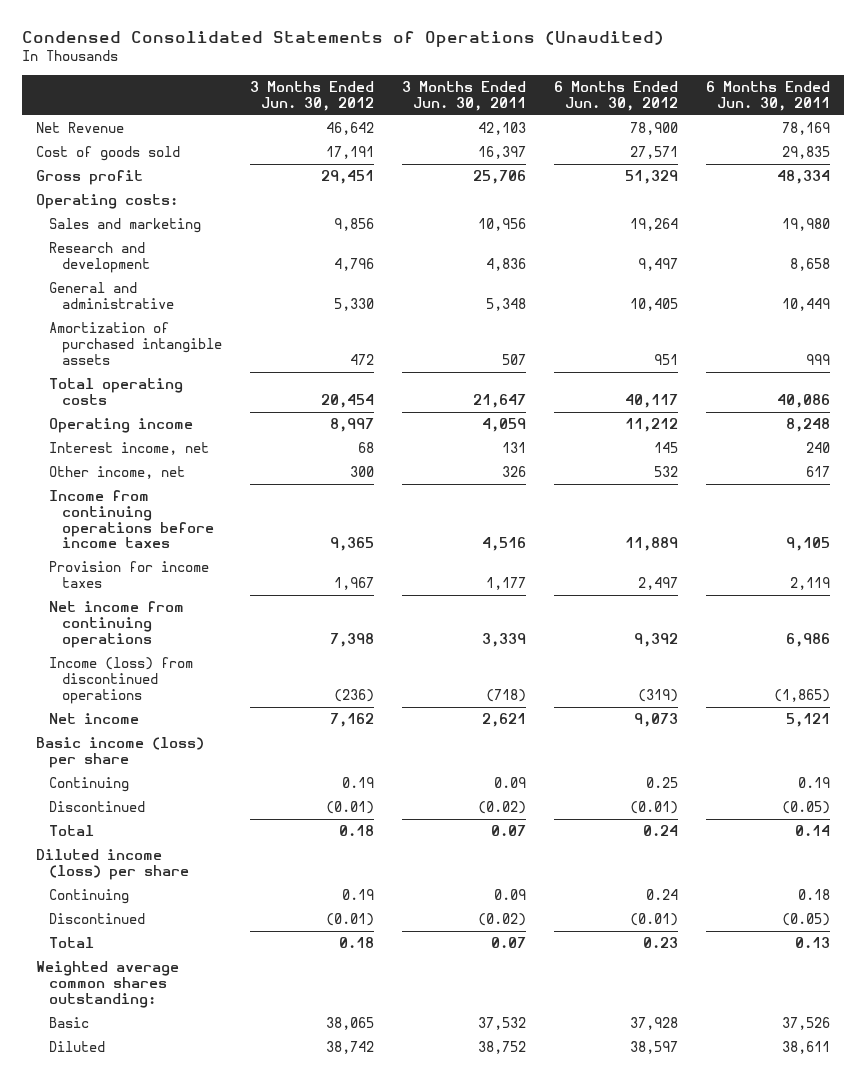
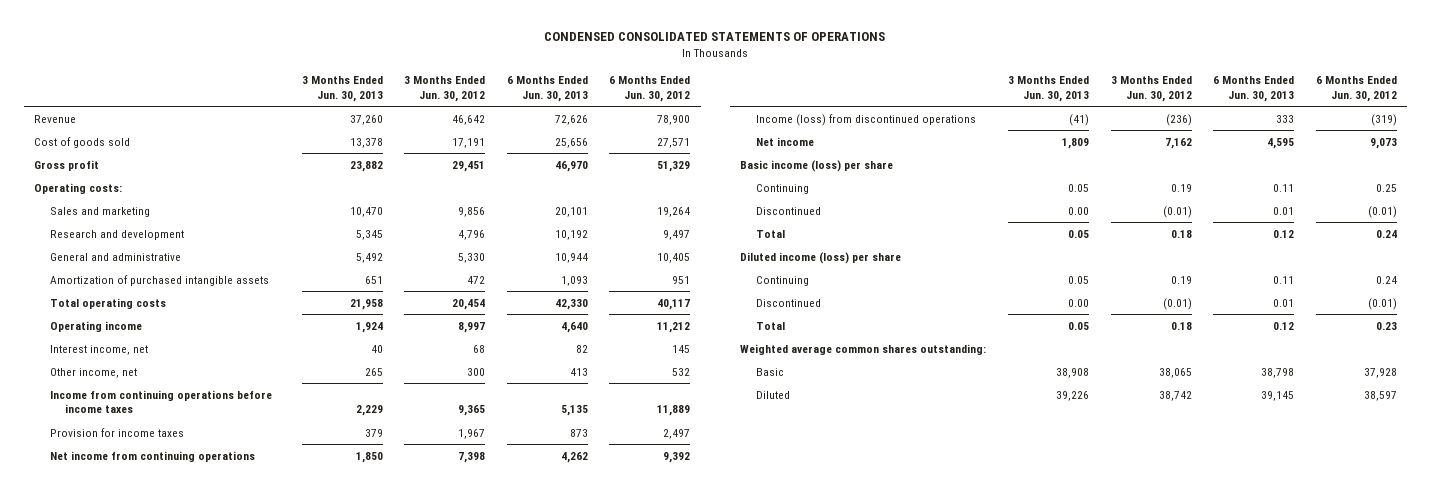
[22,31,665,48] Condensed Consolidated Statements of Operations (Unaudited) -> [544,32,886,42] CONDENSED CONSOLIDATED STATEMENTS OF OPERATIONS
[402,80,527,111] 3 Months Ended Jun. 30, 2011 -> none
[706,80,831,111] 6 Months Ended Jun. 30, 2011 -> none
none -> [301,75,383,102] 3 Months Ended Jun. 30, 2013
none -> [506,75,588,102] 6 Months Ended Jun. 30, 2013
[36,122,125,134] Net Revenue -> [34,114,77,123] Revenue

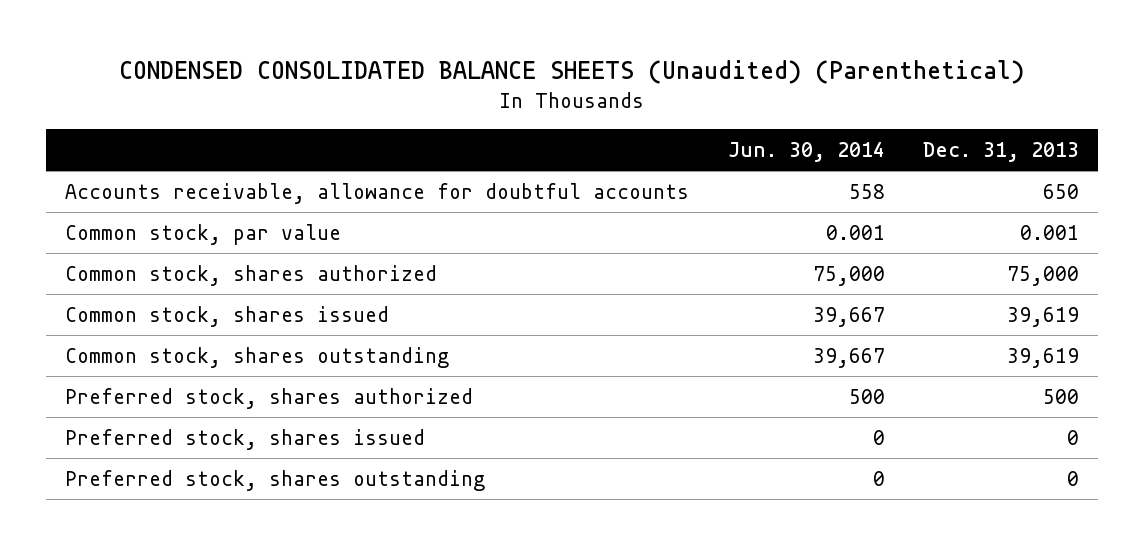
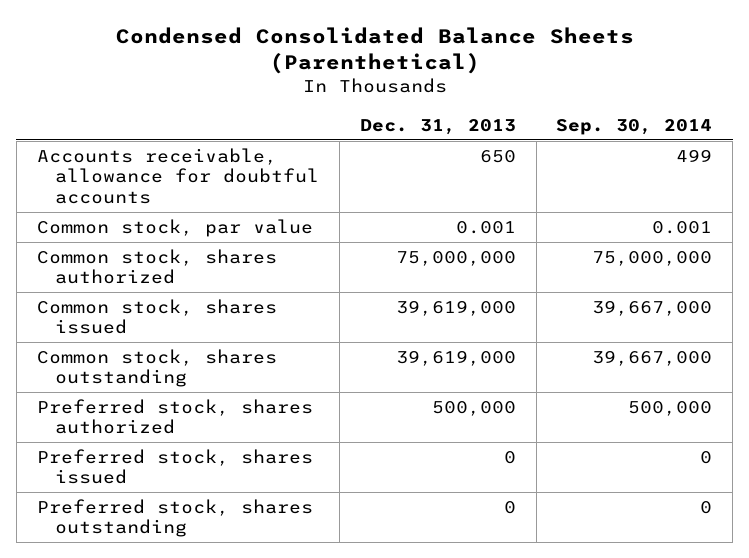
[119,60,1025,85] CONDENSED CONSOLIDATED BALANCE SHEETS (Unaudited) (Parenthetical) -> [115,26,634,75] Condensed Consolidated Balance Sheets (Parenthetical)
[727,141,885,162] Jun. 30, 2014 -> none
none -> [556,118,713,135] Sep. 30, 2014
[1006,265,1079,286] 75,000 -> [395,251,516,267] 75,000,000
[1006,306,1079,327] 39,619 -> [395,300,516,317] 39,619,000
[1006,347,1079,368] 39,619 -> [395,350,516,367] 39,619,000
[1042,388,1079,404] 500 -> [431,401,516,417] 500,000

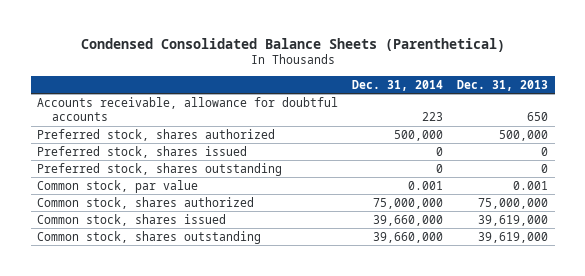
[556,118,713,135] Sep. 30, 2014 -> none
none -> [352,79,444,91] Dec. 31, 2014
[36,399,313,435] Preferred stock, shares authorized -> [37,128,276,141] Preferred stock, shares authorized
[36,449,313,485] Preferred stock, shares issued -> [37,145,248,158] Preferred stock, shares issued
[36,499,313,538] Preferred stock, shares outstanding -> [37,162,283,176] Preferred stock, shares outstanding

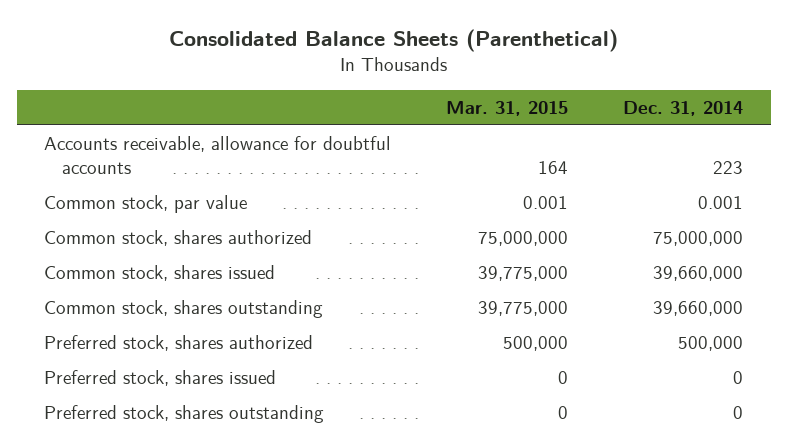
[80,37,505,52] Condensed Consolidated Balance Sheets (Parenthetical) -> [168,28,618,52] Consolidated Balance Sheets (Parenthetical)
[457,79,549,91] Dec. 31, 2013 -> none
none -> [446,100,569,116] Mar. 31, 2015
[37,128,276,141] Preferred stock, shares authorized -> [44,335,314,352] Preferred stock, shares authorized
[37,145,248,158] Preferred stock, shares issued -> [44,370,277,387] Preferred stock, shares issued
[37,162,283,176] Preferred stock, shares outstanding -> [44,405,325,424] Preferred stock, shares outstanding

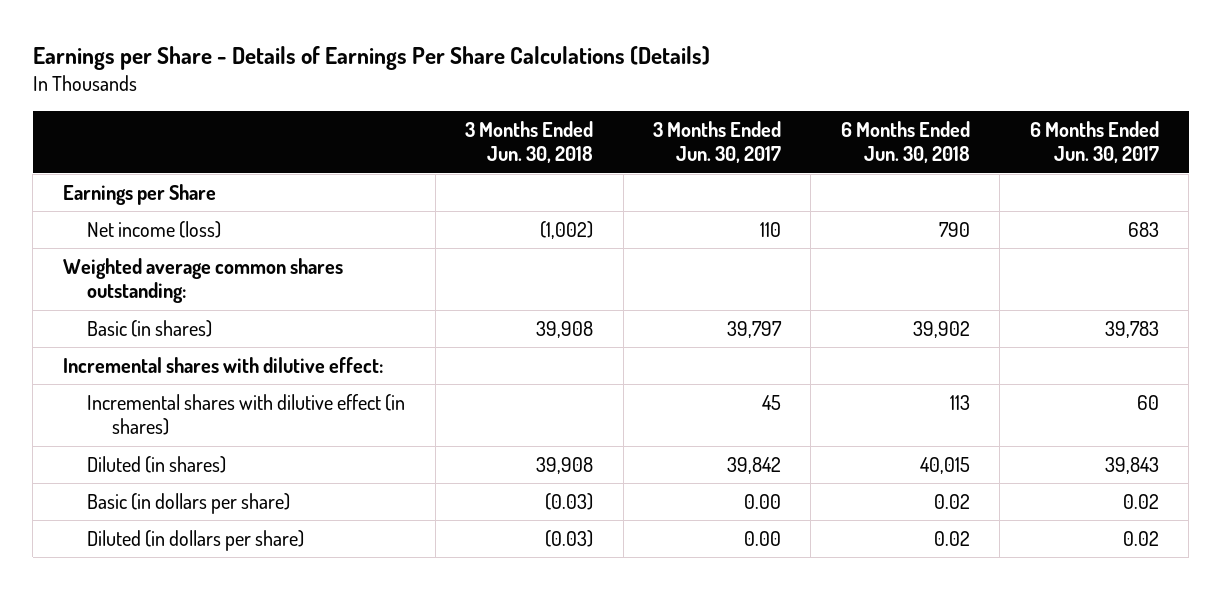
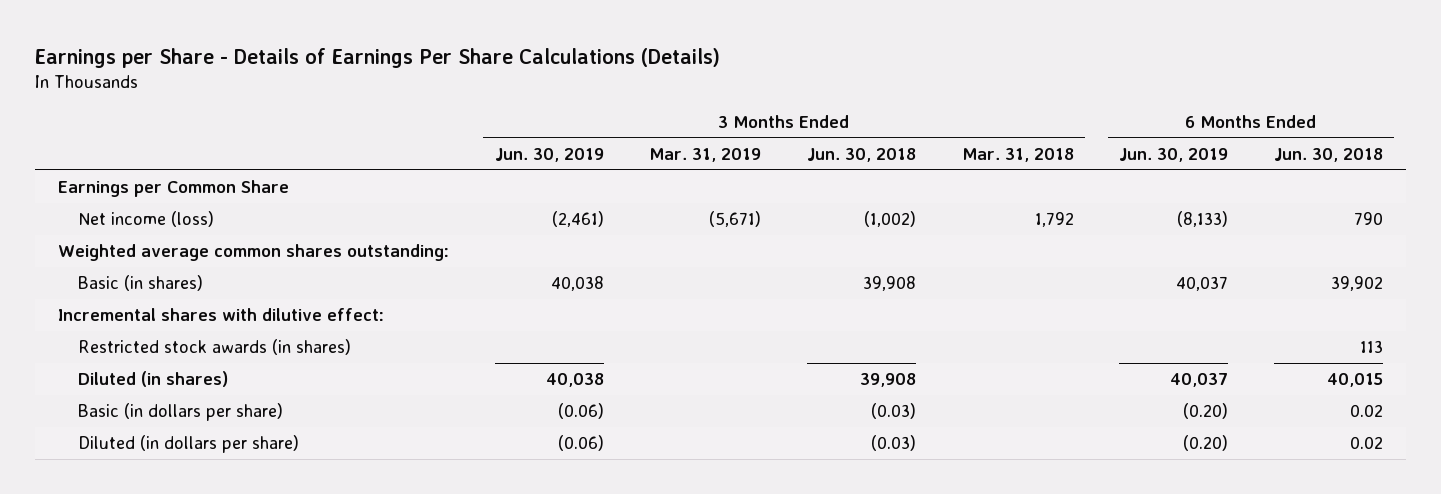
[653,120,782,164] 3 Months Ended Jun. 30, 2017 -> none
[1029,120,1159,164] 6 Months Ended Jun. 30, 2017 -> none
none -> [494,147,604,162] Jun. 30, 2019
none -> [649,147,762,162] Mar. 31, 2019
none -> [961,147,1074,162] Mar. 31, 2018
none -> [1119,147,1229,162] Jun. 30, 2019
[62,183,216,205] Earnings per Share -> [58,180,290,198] Earnings per Common Share
[87,393,406,436] Incremental shares with dilutive effect (in shares) -> [77,339,351,356] Restricted stock awards (in shares)

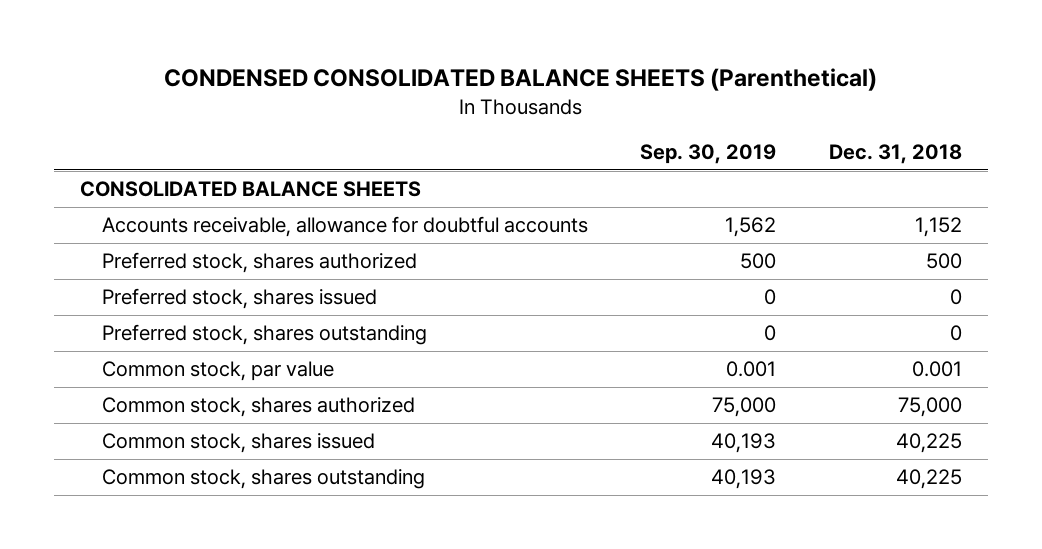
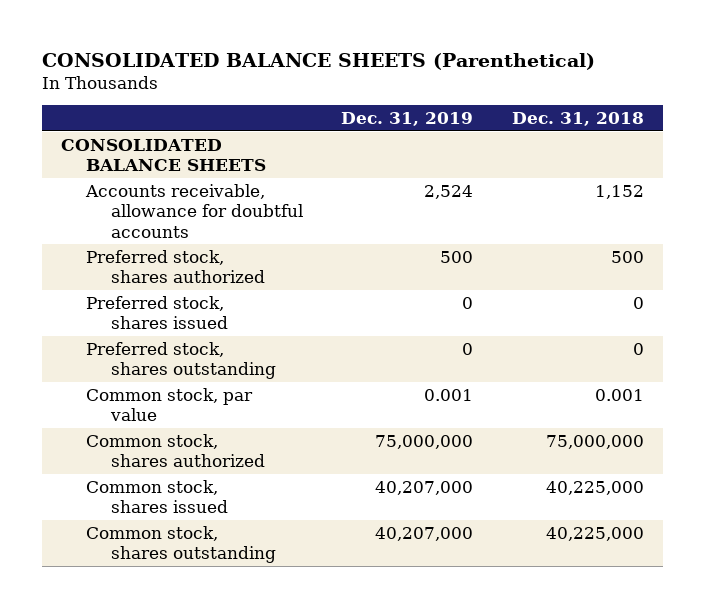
[164,68,878,92] CONDENSED CONSOLIDATED BALANCE SHEETS (Parenthetical) -> [41,52,595,70] CONSOLIDATED BALANCE SHEETS (Parenthetical)
[640,144,777,165] Sep. 30, 2019 -> none
none -> [341,111,474,126] Dec. 31, 2019
[897,397,962,418] 75,000 -> [545,434,644,449] 75,000,000
[895,433,962,454] 40,225 -> [545,480,644,495] 40,225,000
[895,469,962,490] 40,225 -> [545,526,644,541] 40,225,000

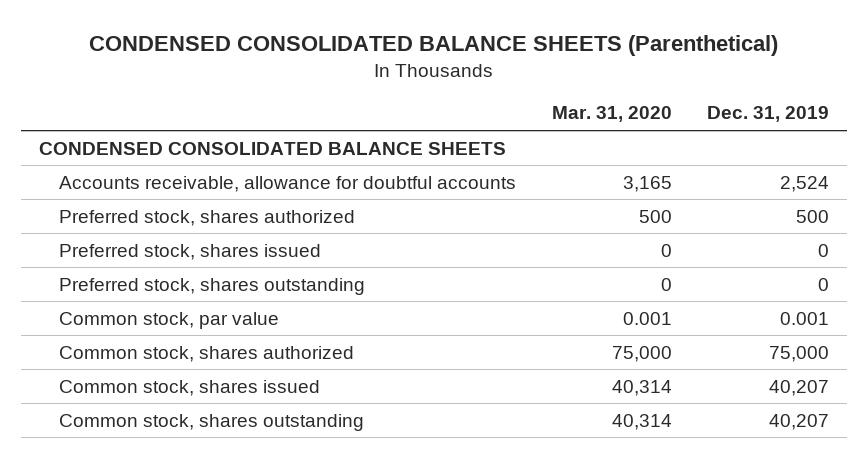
[41,52,595,70] CONSOLIDATED BALANCE SHEETS (Parenthetical) -> [88,34,778,56] CONDENSED CONSOLIDATED BALANCE SHEETS (Parenthetical)
[511,111,644,126] Dec. 31, 2018 -> none
none -> [551,106,672,123] Mar. 31, 2020
[60,138,266,172] CONSOLIDATED BALANCE SHEETS -> [38,141,506,155] CONDENSED CONSOLIDATED BALANCE SHEETS
[375,434,474,449] 75,000,000 -> [769,345,830,362] 75,000
[375,480,474,495] 40,207,000 -> [769,379,830,396] 40,207
[375,526,474,541] 40,207,000 -> [769,413,830,430] 40,207

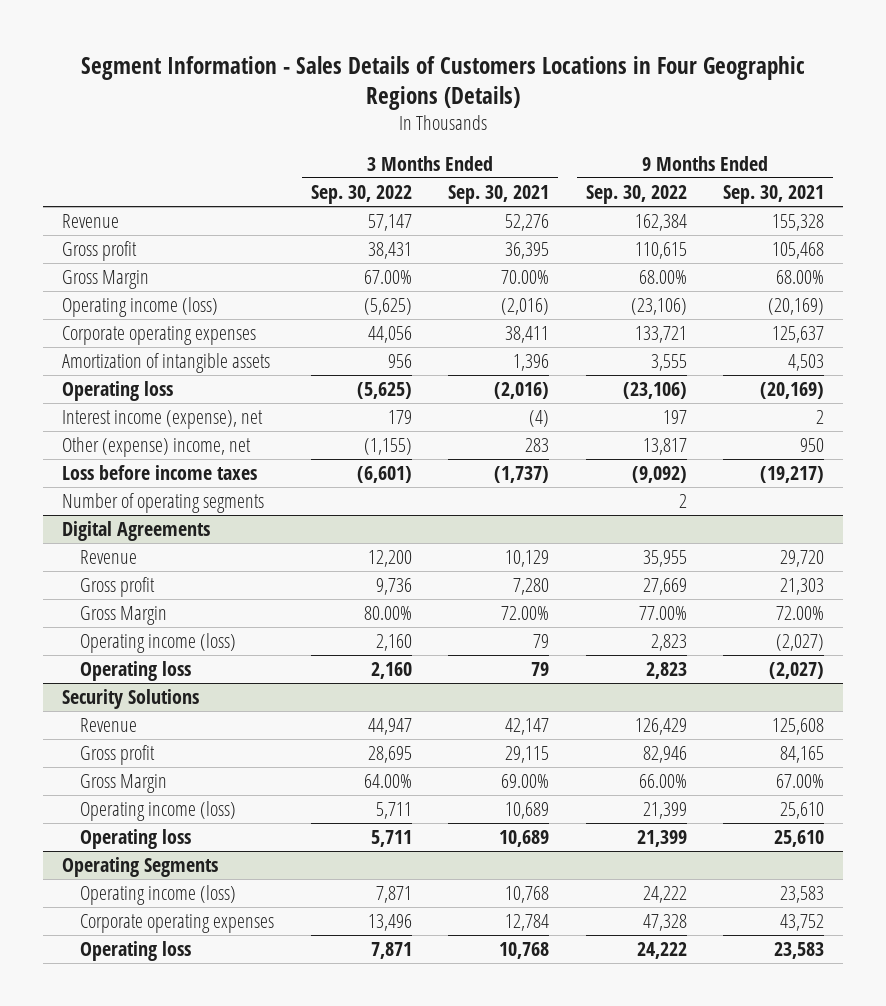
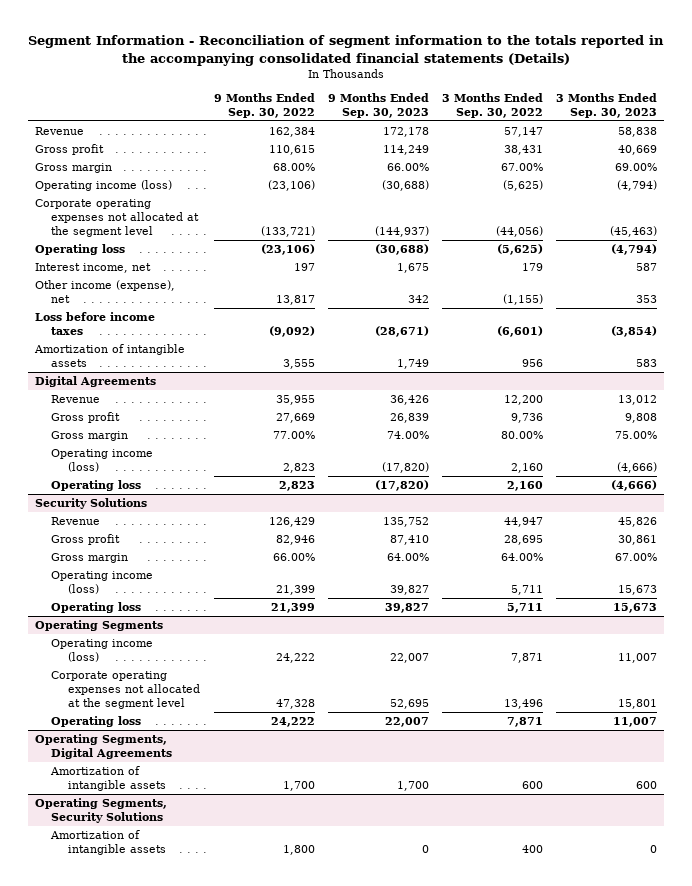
[81,55,806,110] Segment Information - Sales Details of Customers Locations in Four Geographic Regions (Details) -> [27,35,664,66] Segment Information - Reconciliation of segment information to the totals reported in the accompanying consolidated financial statements (Details)
[448,185,550,205] Sep. 30, 2021 -> none
[723,185,825,205] Sep. 30, 2021 -> none
none -> [327,93,429,119] 9 Months Ended Sep. 30, 2023
none -> [556,93,658,119] 3 Months Ended Sep. 30, 2023
[61,270,149,290] Gross Margin -> [34,163,112,174] Gross margin
[61,326,256,346] Corporate operating expenses -> [34,199,200,237] Corporate operating expenses not allocated at the segment level
[367,326,412,344] 44,056 -> [496,225,544,237] (44,056)
[634,326,687,344] 133,721 -> [260,225,315,237] (133,721)
[61,410,263,430] Interest income (expense), net -> [34,263,151,274] Interest income, net
[61,437,251,458] Other (expense) income, net -> [34,280,175,303] Other income (expense), net
[61,493,264,514] Number of operating segments -> none
[61,353,270,374] Amortization of intangible assets -> [33,344,185,367] Amortization of intangible assets
[80,606,168,626] Gross Margin -> [51,431,129,442] Gross margin
[80,774,168,794] Gross Margin -> [51,553,129,564] Gross margin
[80,914,275,934] Corporate operating expenses -> [51,671,201,709] Corporate operating expenses not allocated at the segment level
none -> [34,734,173,759] Operating Segments, Digital Agreements
none -> [50,766,167,791] Amortization of intangible assets
none -> [34,798,167,823] Operating Segments, Security Solutions
none -> [50,830,167,855] Amortization of intangible assets

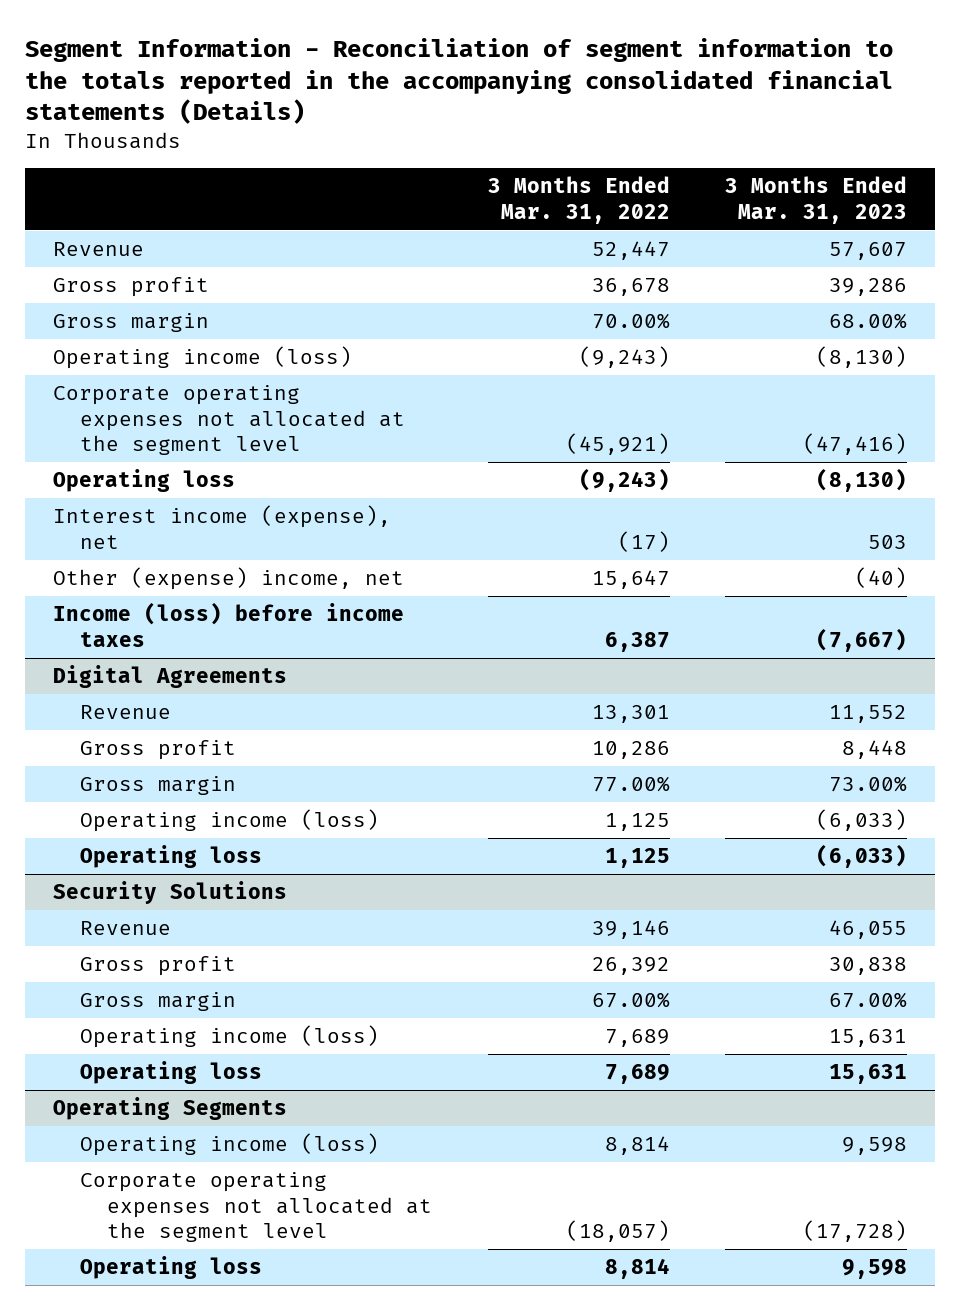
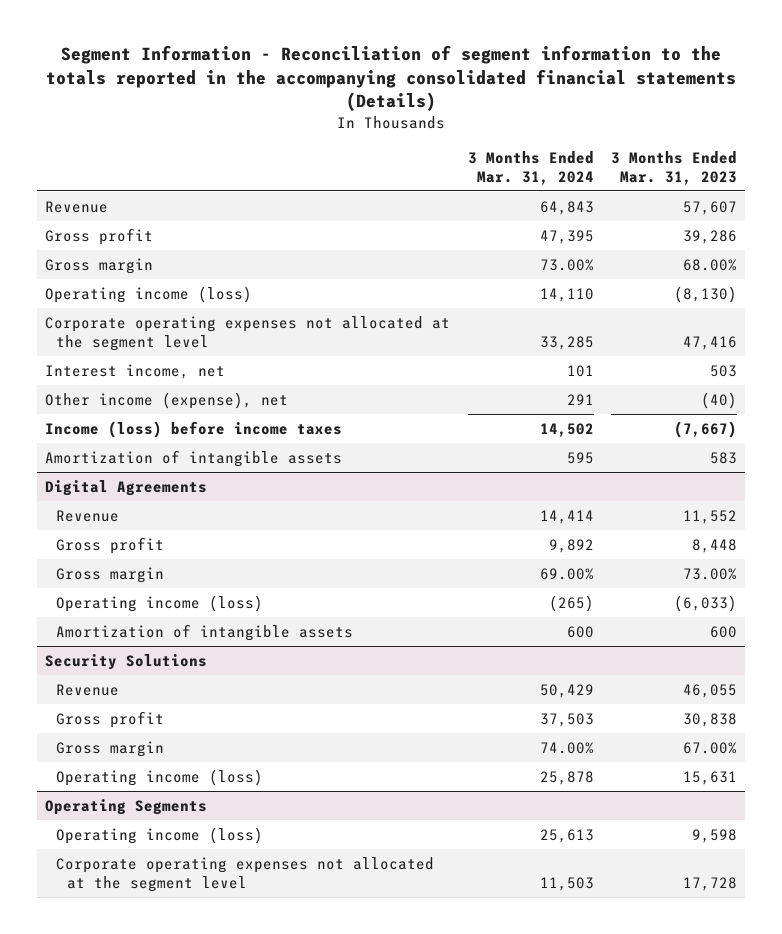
[487,176,670,224] 3 Months Ended Mar. 31, 2022 -> none
none -> [467,150,594,185] 3 Months Ended Mar. 31, 2024
[53,469,236,493] Operating loss -> none
[803,433,908,456] (47,416) -> [682,335,737,350] 47,416
[53,505,392,549] Interest income (expense), net -> [45,363,226,379] Interest income, net
[53,567,405,591] Other (expense) income, net -> [45,391,289,409] Other income (expense), net
none -> [45,449,343,467] Amortization of intangible assets
[80,845,263,869] Operating loss -> none
none -> [56,623,354,641] Amortization of intangible assets
[80,1061,263,1085] Operating loss -> none
[80,1256,263,1280] Operating loss -> none
[803,1220,908,1243] (17,728) -> [682,876,737,891] 17,728

